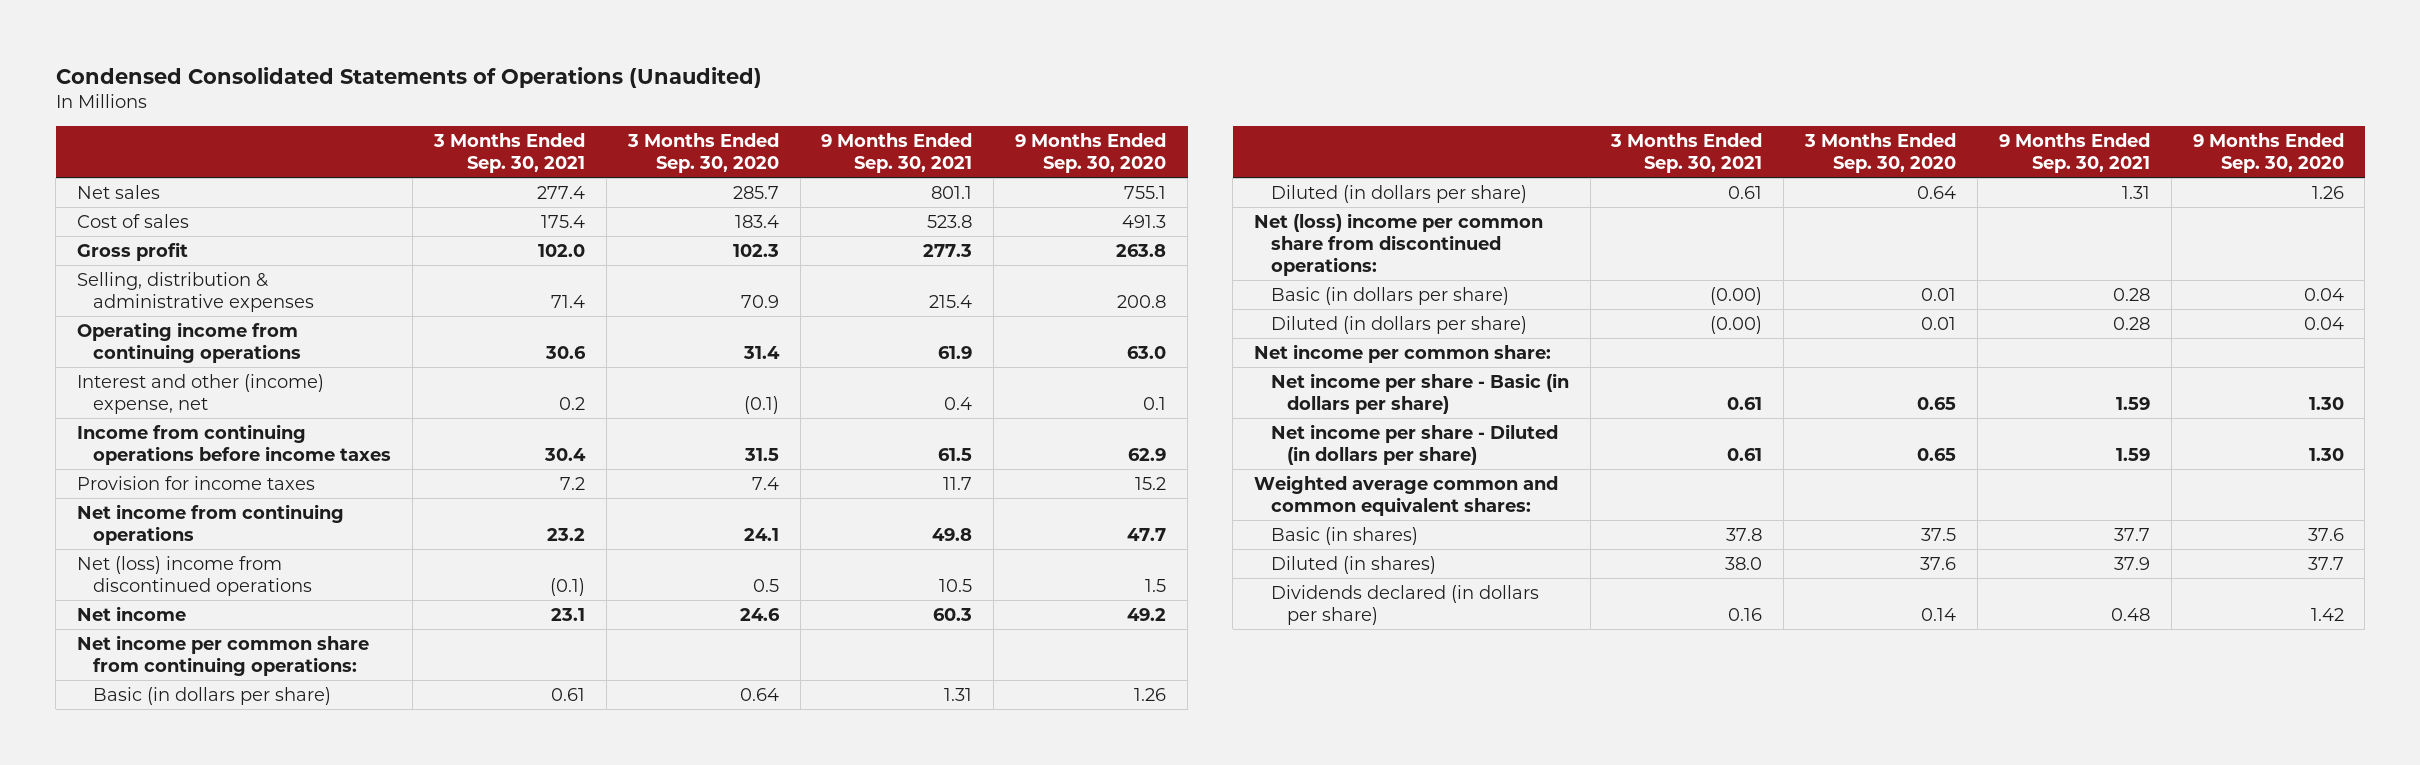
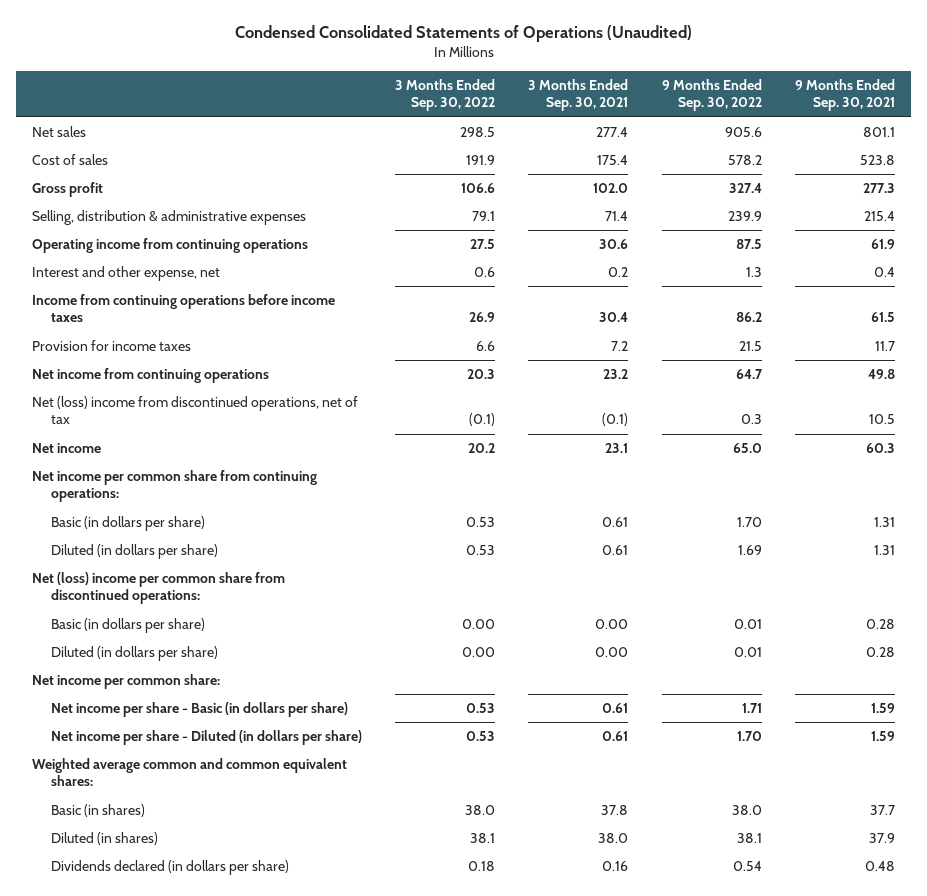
[626,132,779,174] 3 Months Ended Sep. 30, 2020 -> none
[1015,132,1167,174] 9 Months Ended Sep. 30, 2020 -> none
none -> [395,79,496,112] 3 Months Ended Sep. 30, 2022
none -> [661,79,762,112] 9 Months Ended Sep. 30, 2022
[76,373,324,414] Interest and other (income) expense, net -> [32,266,221,282] Interest and other expense, net
[76,555,313,596] Net (loss) income from discontinued operations -> [32,396,359,425] Net (loss) income from discontinued operations, net of tax
[1710,286,1763,305] (0.00) -> [595,619,629,630] 0.00
[1710,315,1763,334] (0.00) -> [595,647,629,658] 0.00

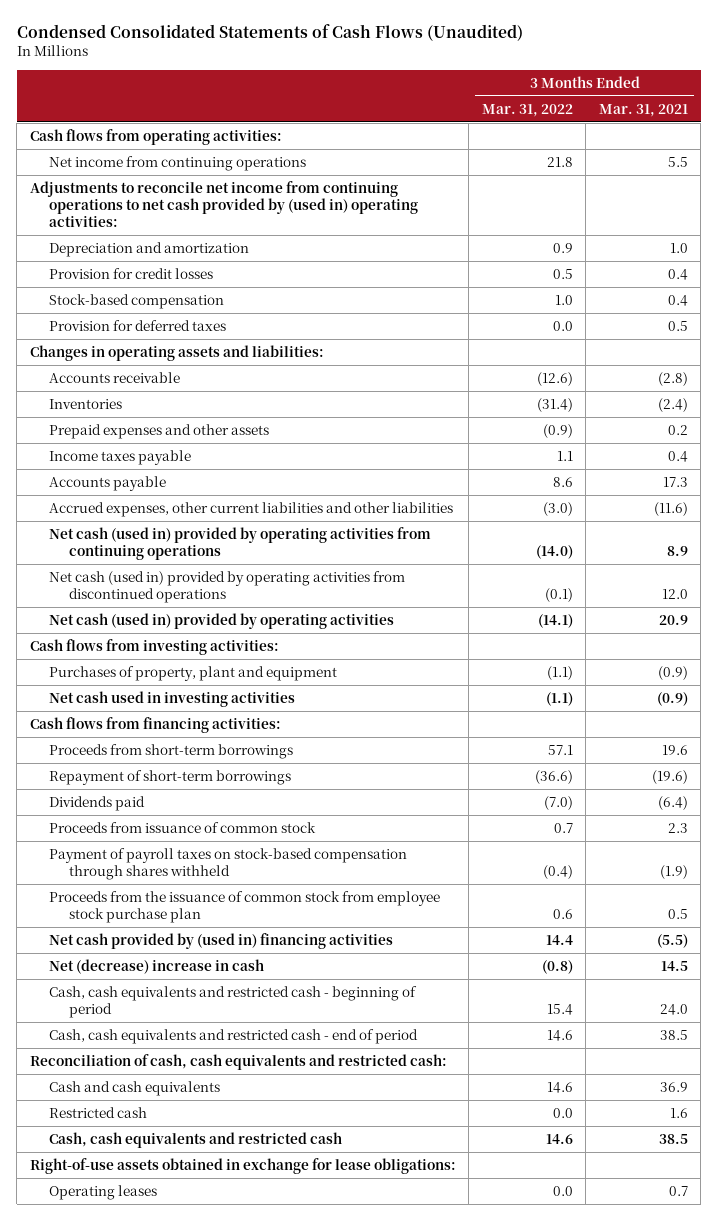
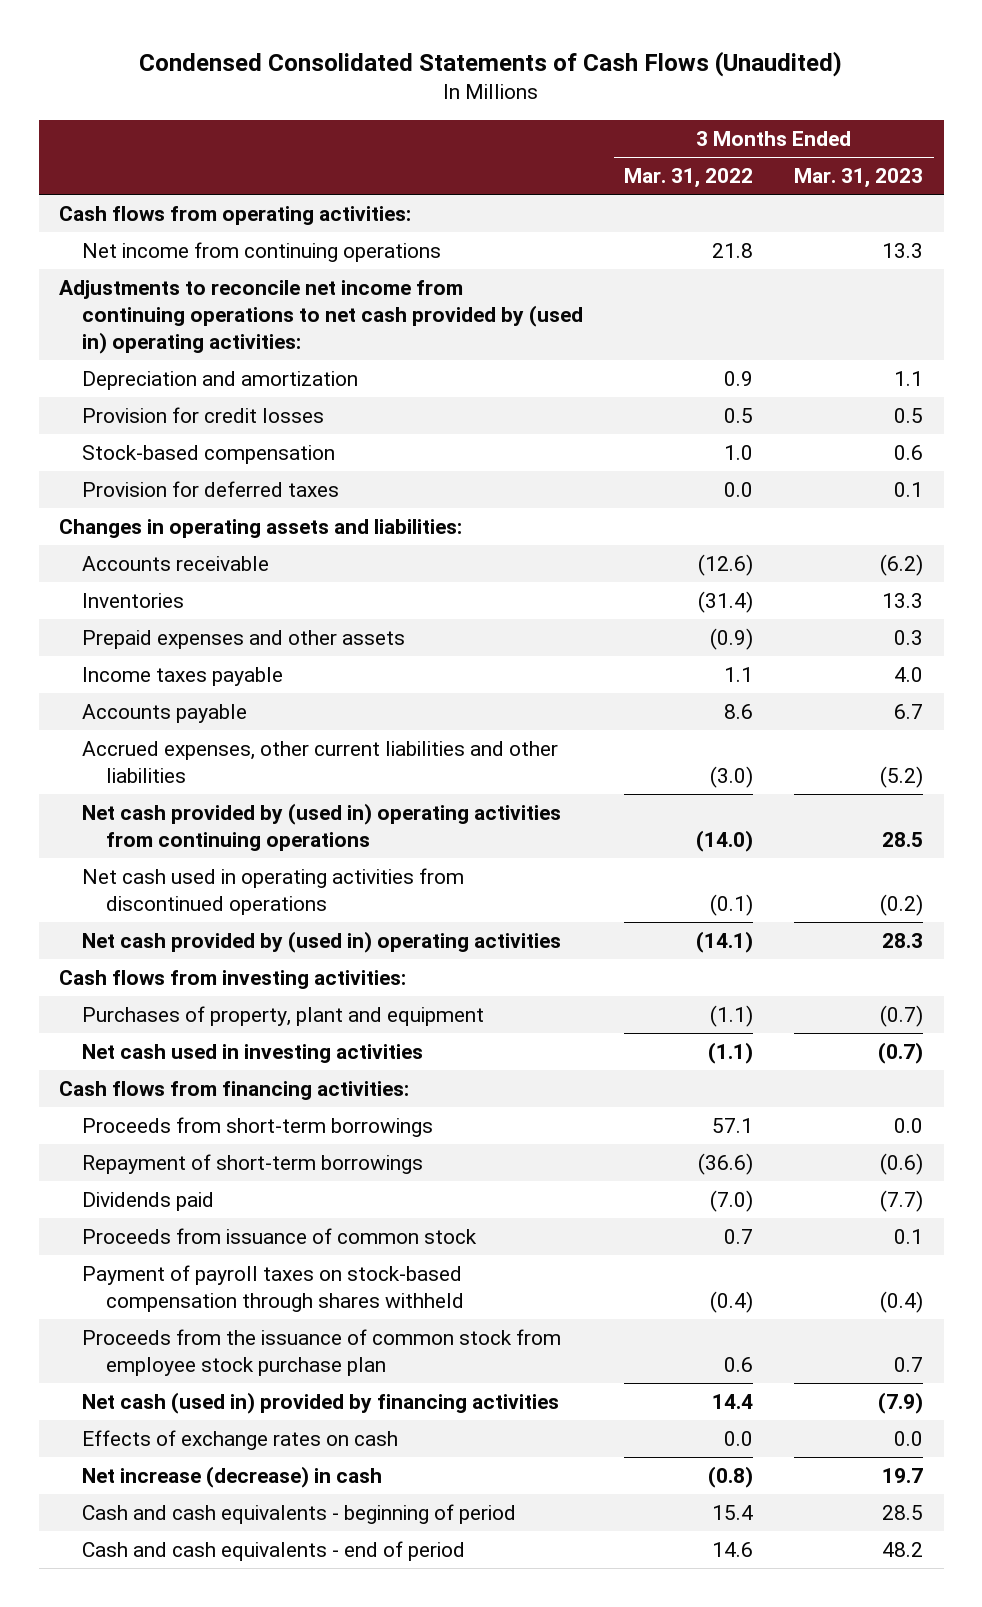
[598,103,688,117] Mar. 31, 2021 -> none
none -> [794,168,924,189] Mar. 31, 2023
[49,526,432,561] Net cash (used in) provided by operating activities from continuing operations -> [82,802,562,851] Net cash provided by (used in) operating activities from continuing operations
[49,570,406,604] Net cash (used in) provided by operating activities from discontinued operations -> [82,867,465,915] Net cash used in operating activities from discontinued operations
[49,612,395,629] Net cash (used in) provided by operating activities -> [82,930,562,953] Net cash provided by (used in) operating activities
[29,1053,447,1070] Reconciliation of cash, cash equivalents and restricted cash: -> none
[49,1080,221,1096] Cash and cash equivalents -> none
[49,1106,148,1118] Restricted cash -> none
[49,1131,343,1148] Cash, cash equivalents and restricted cash -> none
[29,1157,456,1174] Right-of-use assets obtained in exchange for lease obligations: -> none
[49,1184,158,1200] Operating leases -> none
[49,932,394,949] Net cash provided by (used in) financing activities -> [82,1391,560,1414] Net cash (used in) provided by financing activities
none -> [82,1429,399,1450] Effects of exchange rates on cash
[49,958,265,974] Net (decrease) increase in cash -> [82,1465,383,1488] Net increase (decrease) in cash
[49,985,418,1019] Cash, cash equivalents and restricted cash - beginning of period -> [82,1503,517,1524] Cash and cash equivalents - beginning of period
[49,1028,419,1044] Cash, cash equivalents and restricted cash - end of period -> [82,1540,466,1561] Cash and cash equivalents - end of period

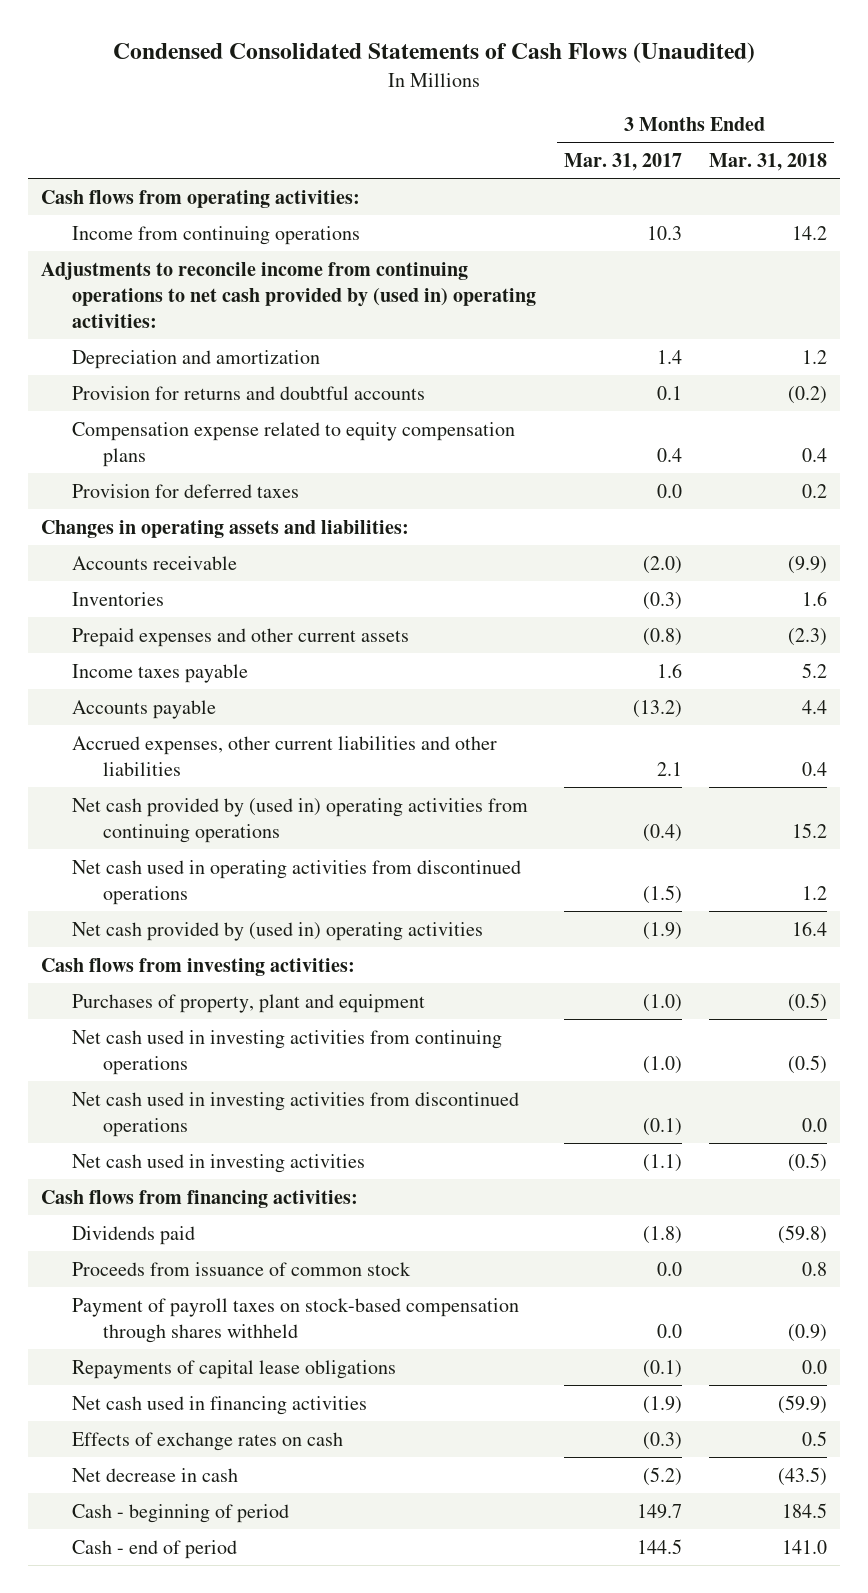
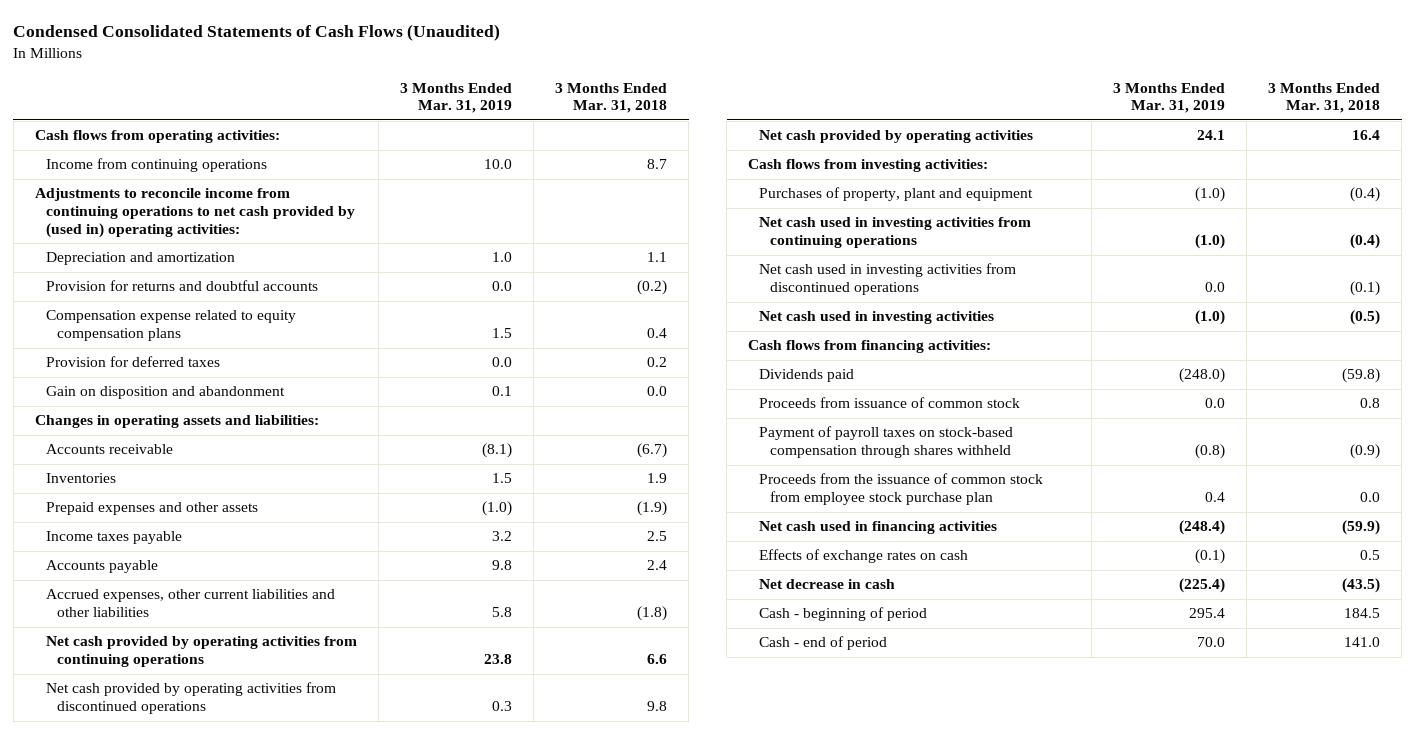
[563,153,682,172] Mar. 31, 2017 -> none
none -> [399,82,512,114] 3 Months Ended Mar. 31, 2019
[791,225,827,240] 14.2 -> [646,159,667,170] 8.7
[801,349,827,364] 1.2 -> [646,252,667,263] 1.1
none -> [45,386,285,400] Gain on disposition and abandonment
[787,555,827,574] (9.9) -> [636,443,667,459] (6.7)
[801,590,827,606] 1.6 -> [646,473,667,484] 1.9
[72,627,410,647] Prepaid expenses and other current assets -> [45,502,258,516] Prepaid expenses and other assets
[787,627,827,646] (2.3) -> [636,501,667,517] (1.9)
[801,662,827,678] 5.2 -> [646,531,667,542] 2.5
[801,699,827,714] 4.4 -> [646,560,667,571] 2.4
[801,761,827,776] 0.4 -> [636,606,667,622] (1.8)
[72,797,529,843] Net cash provided by (used in) operating activities from continuing operations -> [45,636,357,668] Net cash provided by operating activities from continuing operations
[791,822,827,838] 15.2 -> [646,654,667,665] 6.6
[72,859,522,905] Net cash used in operating activities from discontinued operations -> [45,682,336,715] Net cash provided by operating activities from discontinued operations
[801,885,827,900] 1.2 -> [646,701,667,712] 9.8
[72,921,484,941] Net cash provided by (used in) operating activities -> [759,130,1034,144] Net cash provided by operating activities
[787,992,827,1012] (0.5) -> [1350,187,1381,203] (0.4)
[787,1054,827,1074] (0.5) -> [1350,234,1381,250] (0.4)
[801,1117,827,1132] 0.0 -> [1350,281,1381,297] (0.1)
[72,1359,397,1379] Repayments of capital lease obligations -> none
none -> [759,473,1044,506] Proceeds from the issuance of common stock from employee stock purchase plan

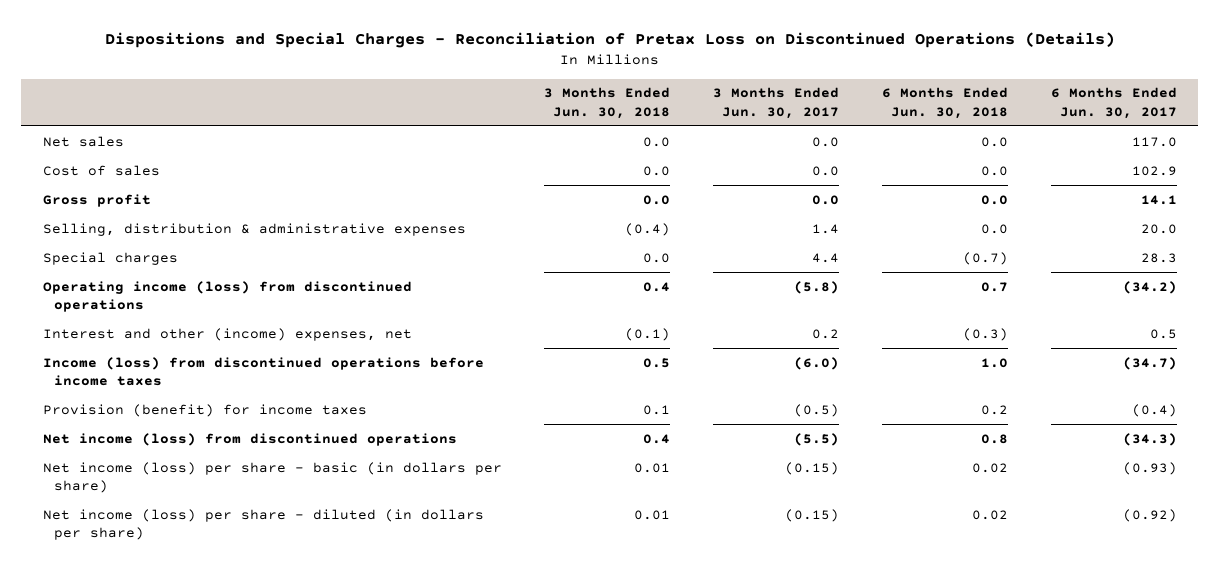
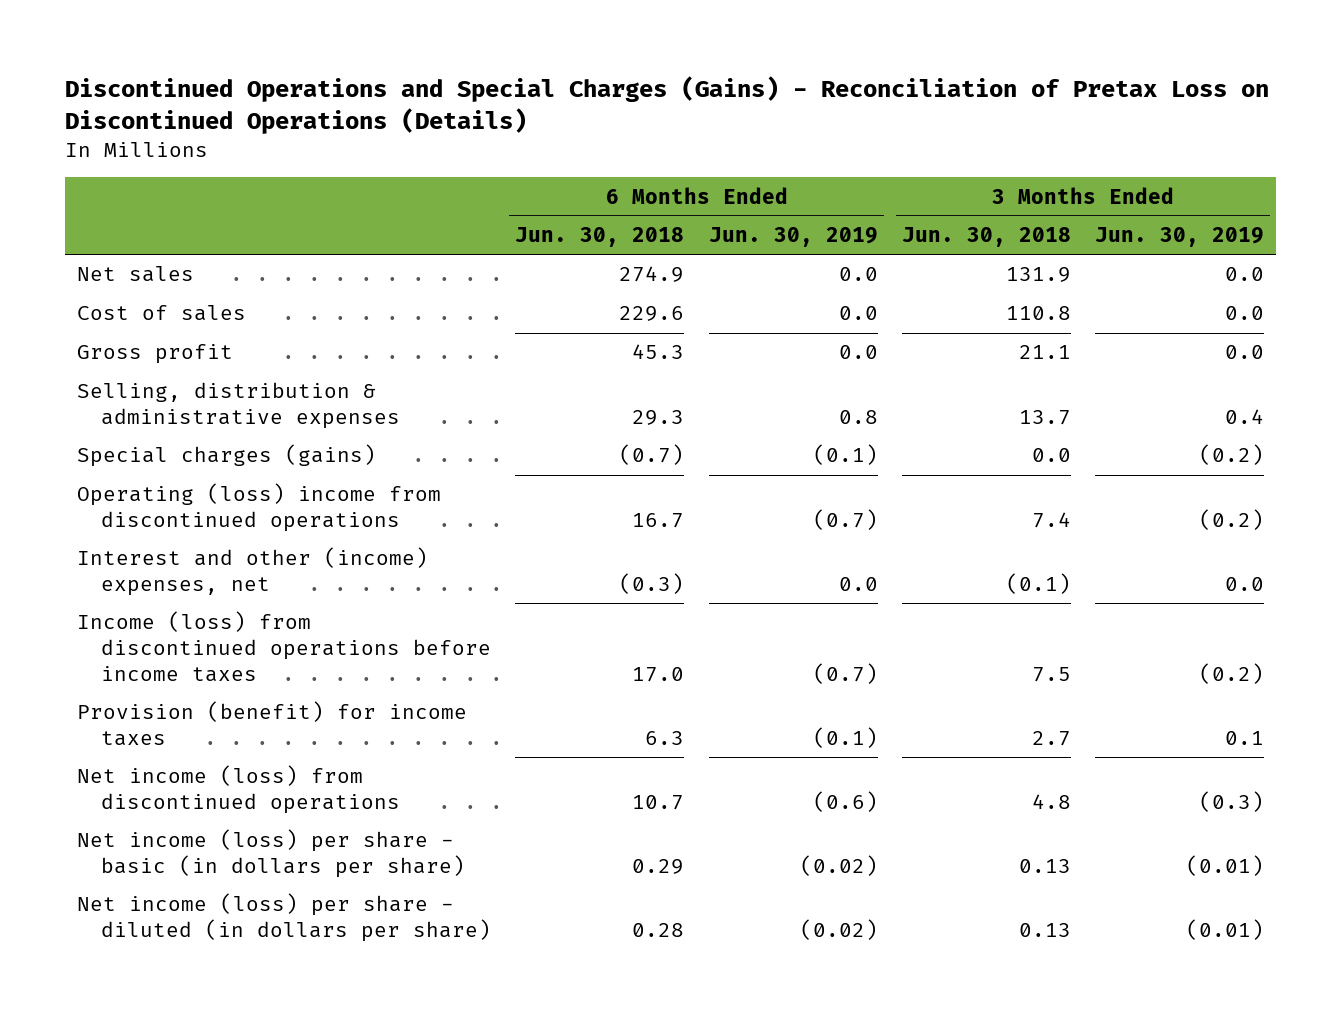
[104,32,1115,49] Dispositions and Special Charges - Reconciliation of Pretax Loss on Discontinued Operations (Details) -> [64,75,1269,134] Discontinued Operations and Special Charges (Gains) - Reconciliation of Pretax Loss on Discontinued Operations (Details)
[713,87,840,119] 3 Months Ended Jun. 30, 2017 -> none
[1050,87,1177,119] 6 Months Ended Jun. 30, 2017 -> none
none -> [708,227,878,248] Jun. 30, 2019
none -> [1094,227,1264,248] Jun. 30, 2019
[643,136,671,147] 0.0 -> [1005,267,1071,283] 131.9
[980,136,1008,147] 0.0 -> [619,266,685,283] 274.9
[643,165,671,176] 0.0 -> [1005,306,1071,321] 110.8
[980,165,1008,176] 0.0 -> [619,306,685,322] 229.6
[643,194,671,205] 0.0 -> [1018,345,1071,360] 21.1
[980,194,1008,205] 0.0 -> [632,344,685,360] 45.3
[625,222,671,236] (0.4) -> [1018,410,1071,426] 13.7
[980,223,1008,234] 0.0 -> [632,410,685,426] 29.3
[42,251,178,265] Special charges -> [77,444,377,468] Special charges (gains)
[42,280,412,312] Operating income (loss) from discontinued operations -> [77,483,442,533] Operating (loss) income from discontinued operations
[643,281,671,292] 0.4 -> [1031,512,1071,529] 7.4
[980,281,1008,292] 0.7 -> [632,513,685,529] 16.7
[643,357,671,368] 0.5 -> [1031,667,1071,683] 7.5
[980,357,1008,368] 1.0 -> [632,667,685,683] 17.0
[643,404,671,415] 0.1 -> [1031,731,1071,747] 2.7
[980,404,1008,415] 0.2 -> [645,731,685,746] 6.3
[643,433,671,444] 0.4 -> [1031,794,1071,810] 4.8
[980,433,1008,444] 0.8 -> [632,795,685,811] 10.7
[634,462,671,473] 0.01 -> [1018,859,1071,874] 0.13
[971,462,1008,473] 0.02 -> [632,859,685,875] 0.29
[634,509,671,520] 0.01 -> [1018,923,1071,938] 0.13
[971,509,1008,520] 0.02 -> [632,923,685,938] 0.28

